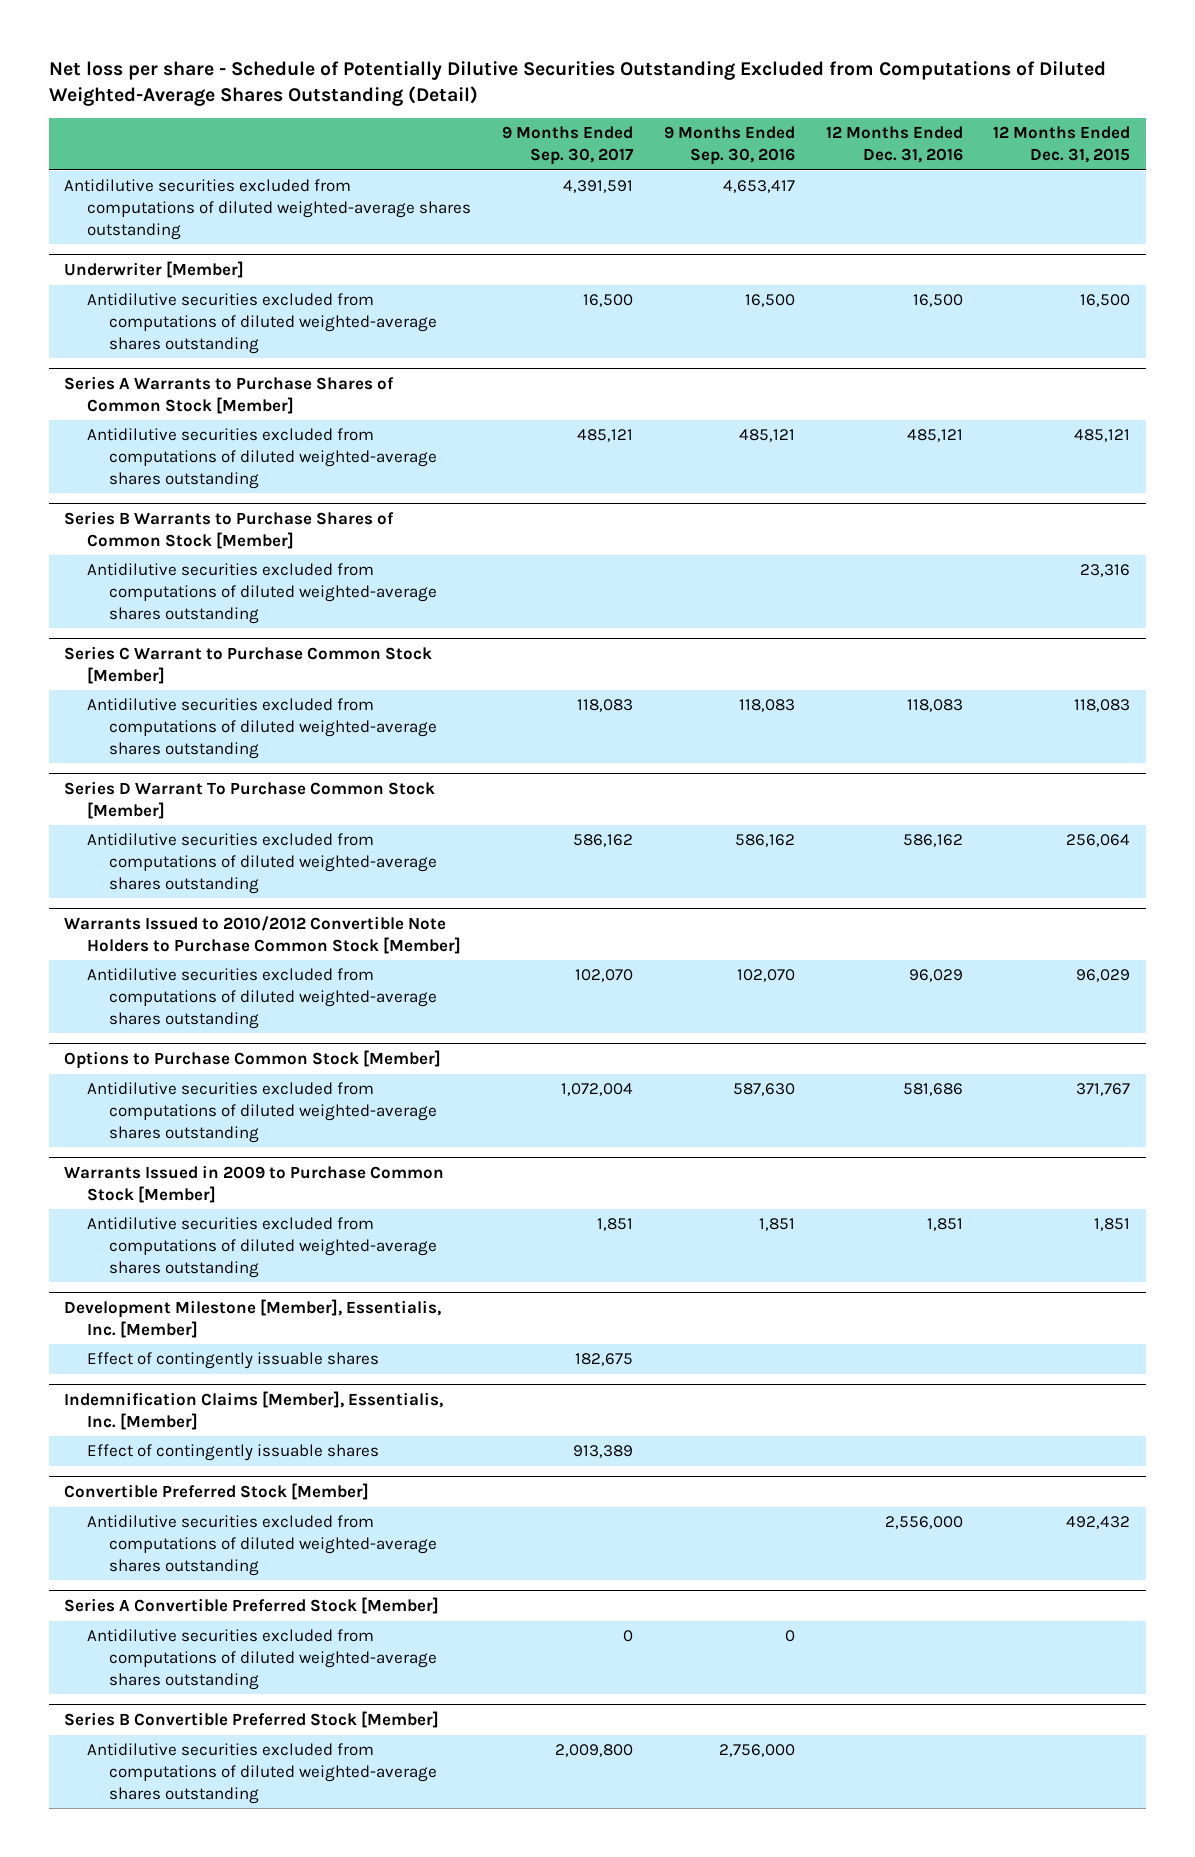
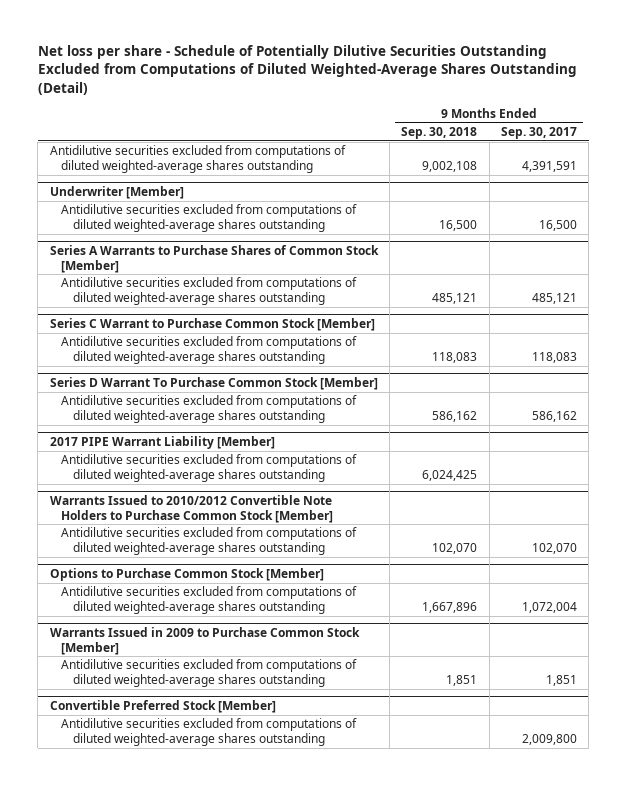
[663,126,795,166] 9 Months Ended Sep. 30, 2016 -> none
[825,126,963,164] 12 Months Ended Dec. 31, 2016 -> none
[993,126,1131,164] 12 Months Ended Dec. 31, 2015 -> none
none -> [401,127,478,140] Sep. 30, 2018
[64,511,395,549] Series B Warrants to Purchase Shares of Common Stock [Member] -> none
[86,563,438,624] Antidilutive securities excluded from computations of diluted weighted-average shares outstanding -> none
none -> [49,435,275,449] 2017 PIPE Warrant Liability [Member]
none -> [61,454,358,483] Antidilutive securities excluded from computations of diluted weighted-average shares outstanding
[64,1299,442,1338] Development Milestone [Member], Essentialis, Inc. [Member] -> none
[86,1352,379,1370] Effect of contingently issuable shares -> none
[64,1391,444,1430] Indemnification Claims [Member], Essentialis, Inc. [Member] -> none
[86,1444,379,1462] Effect of contingently issuable shares -> none
[86,1515,438,1576] Antidilutive securities excluded from computations of diluted weighted-average shares outstanding -> none
[64,1597,440,1615] Series A Convertible Preferred Stock [Member] -> none
[86,1629,438,1690] Antidilutive securities excluded from computations of diluted weighted-average shares outstanding -> none
[64,1711,440,1729] Series B Convertible Preferred Stock [Member] -> none

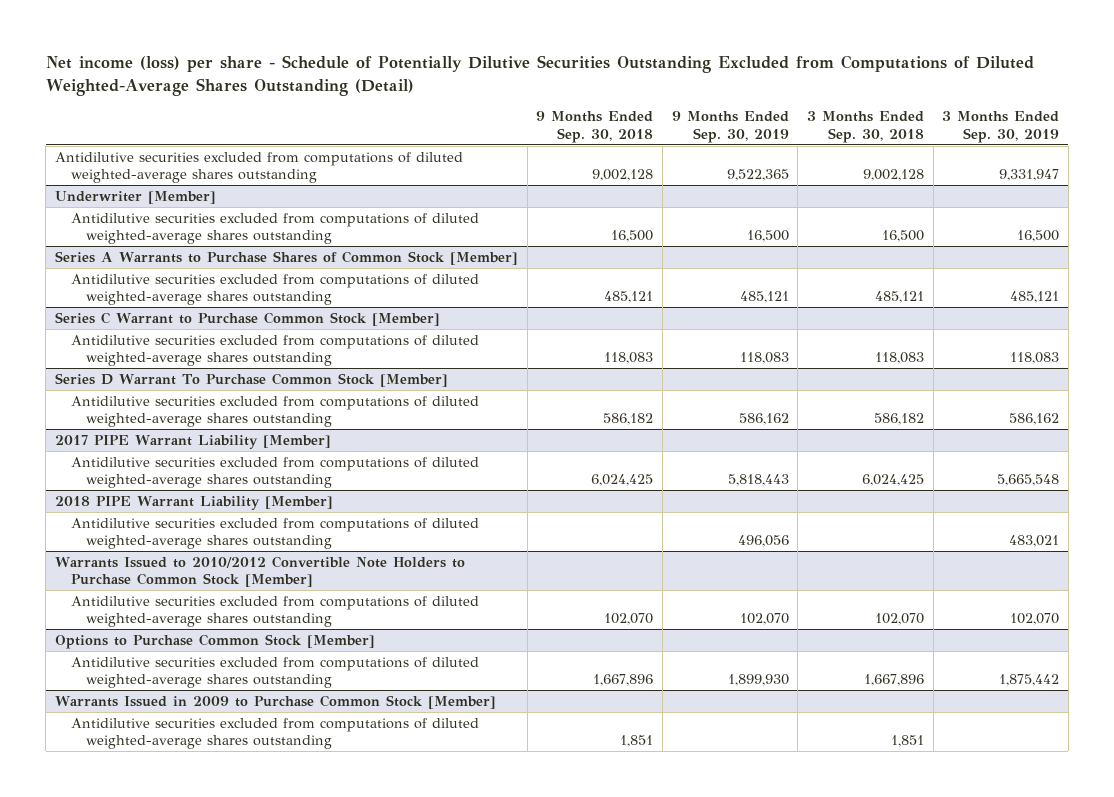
[37,45,577,95] Net loss per share - Schedule of Potentially Dilutive Securities Outstanding Excluded from Computations of Diluted Weighted-Average Shares Outstanding (Detail) -> [45,55,1034,96] Net income (loss) per share - Schedule of Potentially Dilutive Securities Outstanding Excluded from Computations of Diluted Weighted-Average Shares Outstanding (Detail)
[501,127,578,140] Sep. 30, 2017 -> none
none -> [671,111,789,143] 9 Months Ended Sep. 30, 2019
none -> [806,111,924,143] 3 Months Ended Sep. 30, 2018
none -> [942,111,1060,143] 3 Months Ended Sep. 30, 2019
[422,161,478,173] 9,002,108 -> [592,169,654,182] 9,002,128
[432,411,478,423] 586,162 -> [603,413,654,426] 586,182
none -> [55,496,334,511] 2018 PIPE Warrant Liability [Member]
none -> [70,518,479,550] Antidilutive securities excluded from computations of diluted weighted-average shares outstanding
[49,699,276,713] Convertible Preferred Stock [Member] -> none
[61,718,358,747] Antidilutive securities excluded from computations of diluted weighted-average shares outstanding -> none

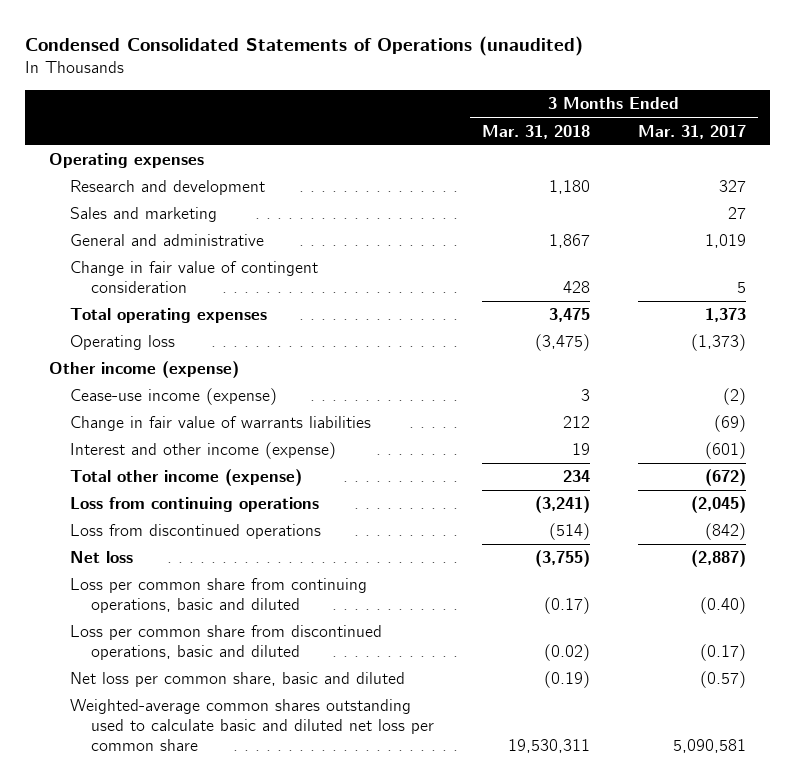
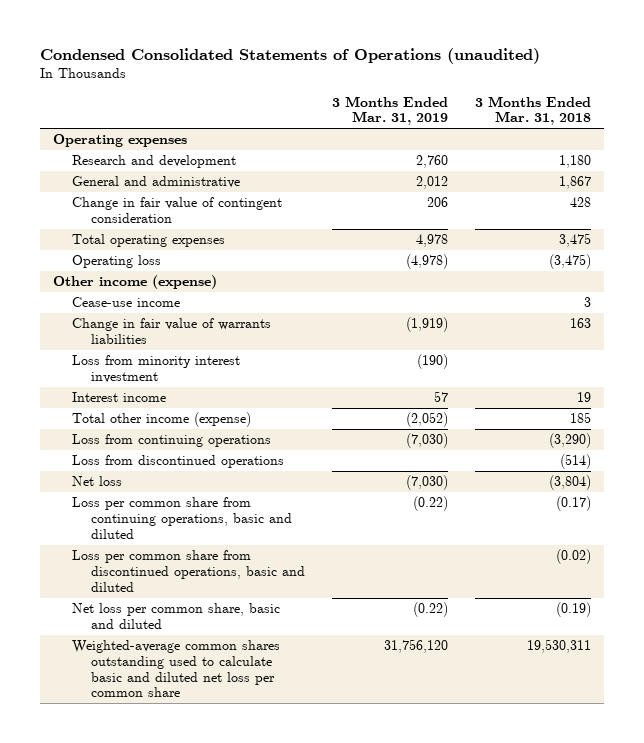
[637,124,746,139] Mar. 31, 2017 -> none
none -> [331,95,448,126] 3 Months Ended Mar. 31, 2019
[69,207,217,223] Sales and marketing -> none
[69,442,336,460] Interest and other income (expense) -> none
[69,388,277,406] Cease-use income (expense) -> [71,297,180,308] Cease-use income
[562,416,590,429] 212 -> [569,318,591,329] 163
none -> [71,355,240,383] Loss from minority interest investment
none -> [71,392,166,403] Interest income
[562,470,590,483] 234 -> [569,412,591,424] 185
[534,496,590,514] (3,241) -> [548,433,591,449] (3,290)
[534,550,590,568] (3,755) -> [548,475,591,491] (3,804)

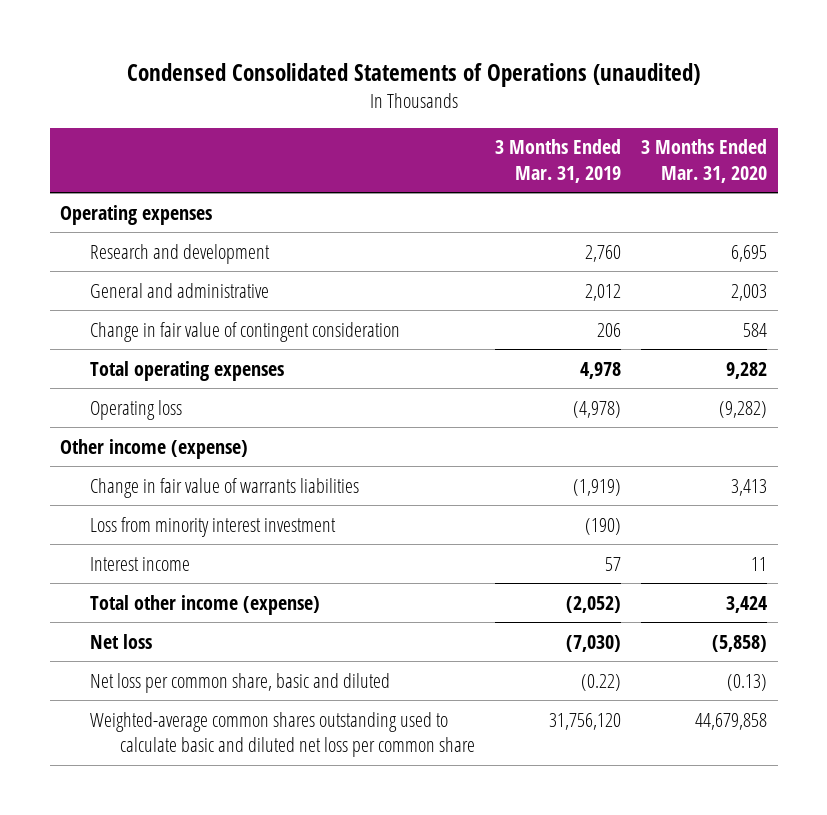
[474,95,591,126] 3 Months Ended Mar. 31, 2018 -> none
none -> [641,139,768,183] 3 Months Ended Mar. 31, 2020
[71,297,180,308] Cease-use income -> none
[71,434,271,448] Loss from continuing operations -> none
[71,455,284,469] Loss from discontinued operations -> none
[71,497,292,539] Loss per common share from continuing operations, basic and diluted -> none
[71,550,305,592] Loss per common share from discontinued operations, basic and diluted -> none

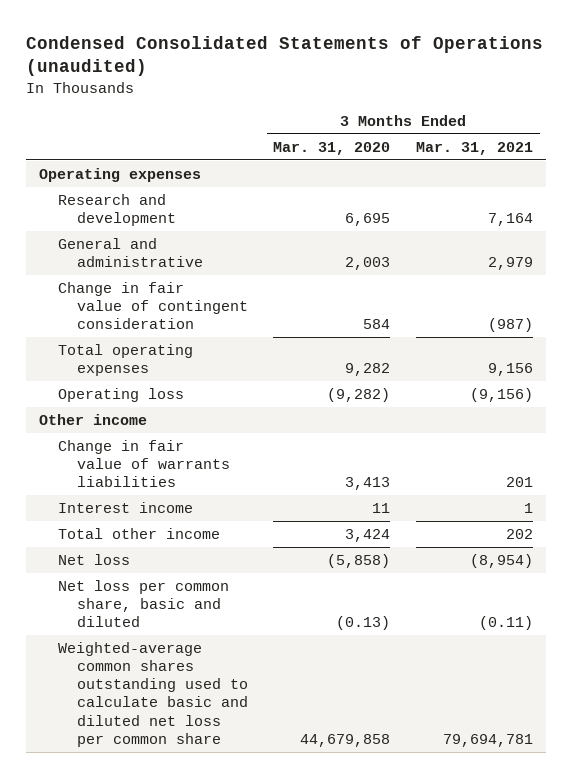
[495,139,622,183] 3 Months Ended Mar. 31, 2019 -> none
none -> [416,141,534,155] Mar. 31, 2021
[59,438,248,459] Other income (expense) -> [38,414,147,426] Other income
[89,516,336,537] Loss from minority interest investment -> none
[89,594,320,615] Total other income (expense) -> [57,528,220,540] Total other income

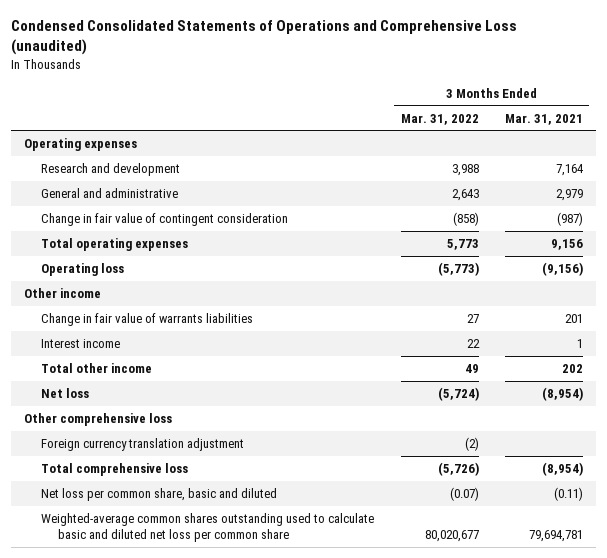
[25,35,543,77] Condensed Consolidated Statements of Operations (unaudited) -> [11,20,518,56] Condensed Consolidated Statements of Operations and Comprehensive Loss (unaudited)
[273,141,391,155] Mar. 31, 2020 -> none
none -> [400,113,479,125] Mar. 31, 2022
none -> [24,412,173,426] Other comprehensive loss
none -> [41,437,245,451] Foreign currency translation adjustment
none -> [41,462,189,476] Total comprehensive loss

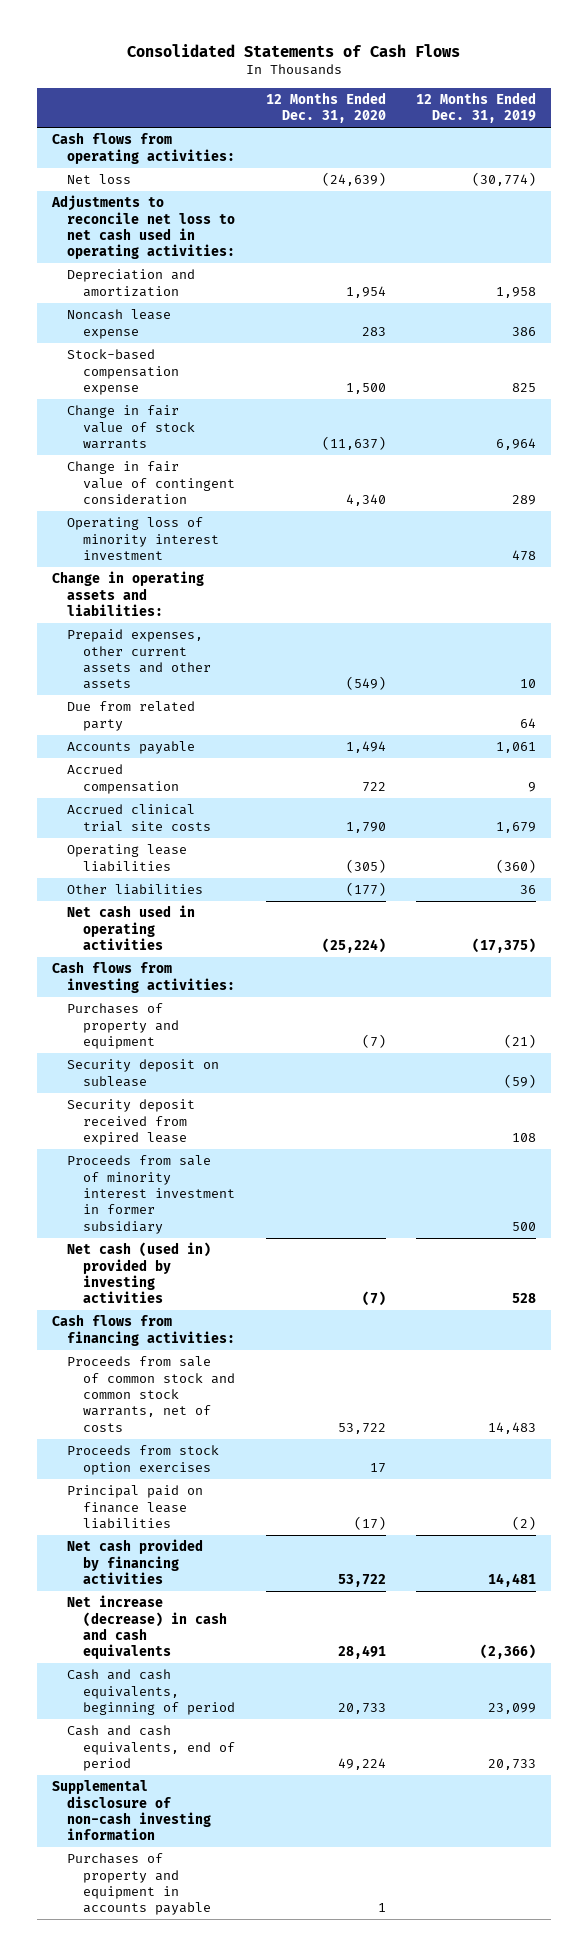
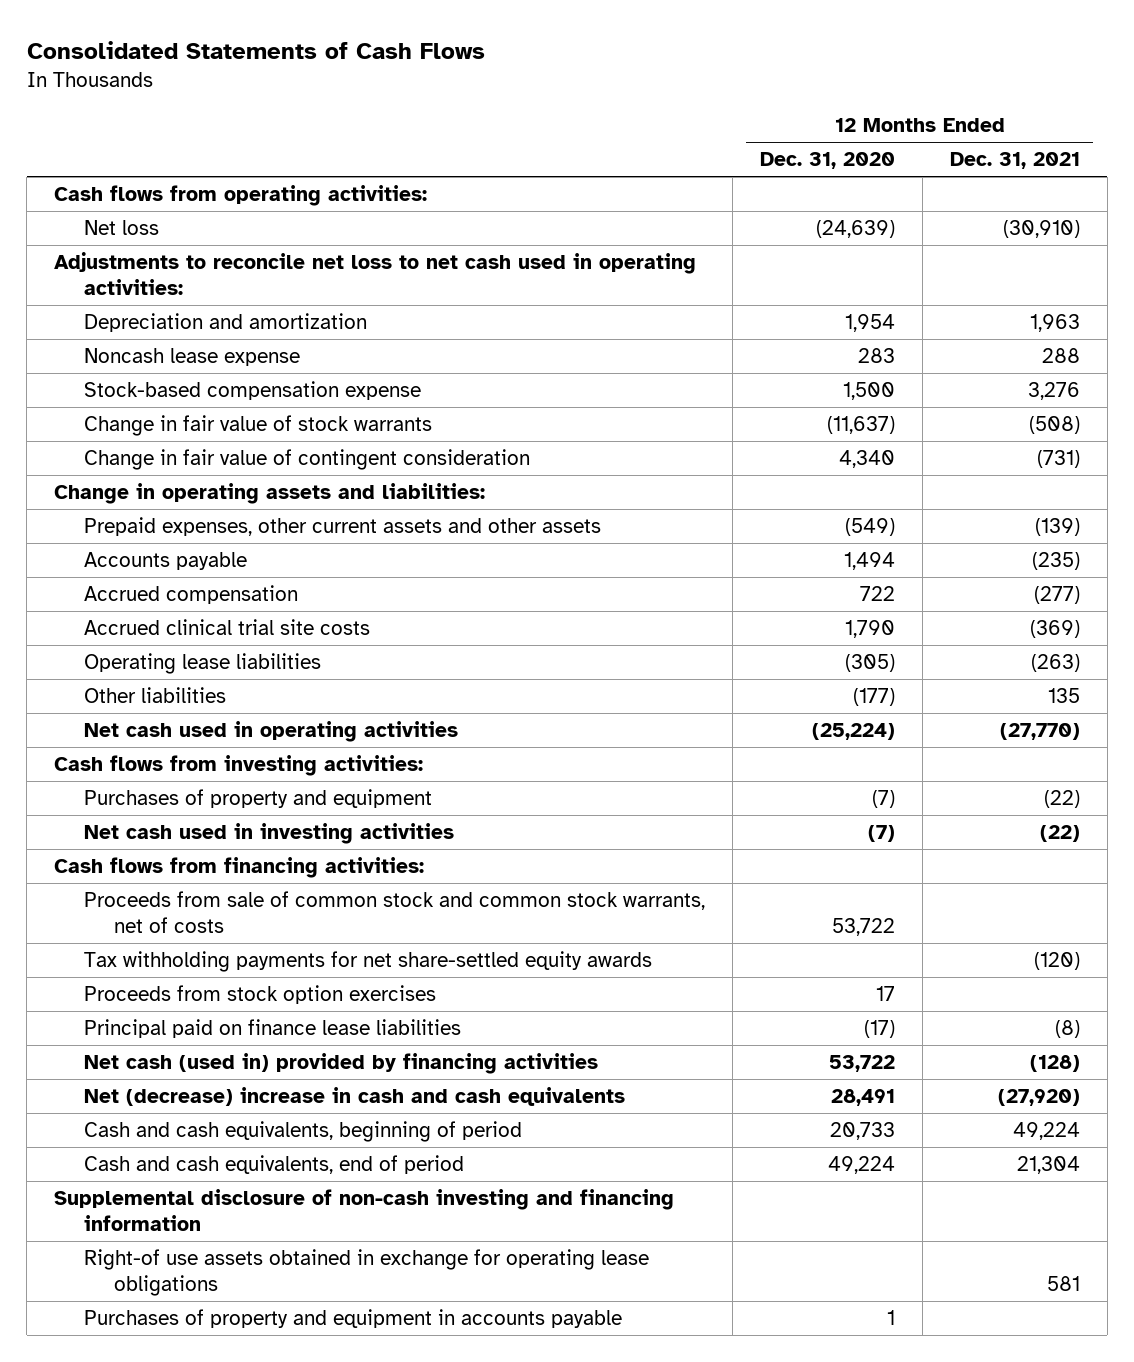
[415,91,536,124] 12 Months Ended Dec. 31, 2019 -> none
none -> [949,152,1080,170] Dec. 31, 2021
[67,517,220,560] Operating loss of minority interest investment -> none
[67,701,196,731] Due from related party -> none
[67,1059,220,1087] Security deposit on sublease -> none
[67,1099,196,1145] Security deposit received from expired lease -> none
[67,1155,236,1234] Proceeds from sale of minority interest investment in former subsidiary -> none
[67,1242,212,1304] Net cash (used in) provided by investing activities -> [84,823,455,845] Net cash used in investing activities
none -> [84,951,653,973] Tax withholding payments for net share-settled equity awards
[67,1539,204,1584] Net cash provided by financing activities -> [84,1053,599,1075] Net cash (used in) provided by financing activities
[67,1595,228,1660] Net increase (decrease) in cash and cash equivalents -> [84,1087,626,1107] Net (decrease) increase in cash and cash equivalents
[51,1780,212,1841] Supplemental disclosure of non-cash investing information -> [54,1189,675,1231] Supplemental disclosure of non-cash investing and financing information
none -> [84,1249,650,1296] Right-of use assets obtained in exchange for operating lease obligations

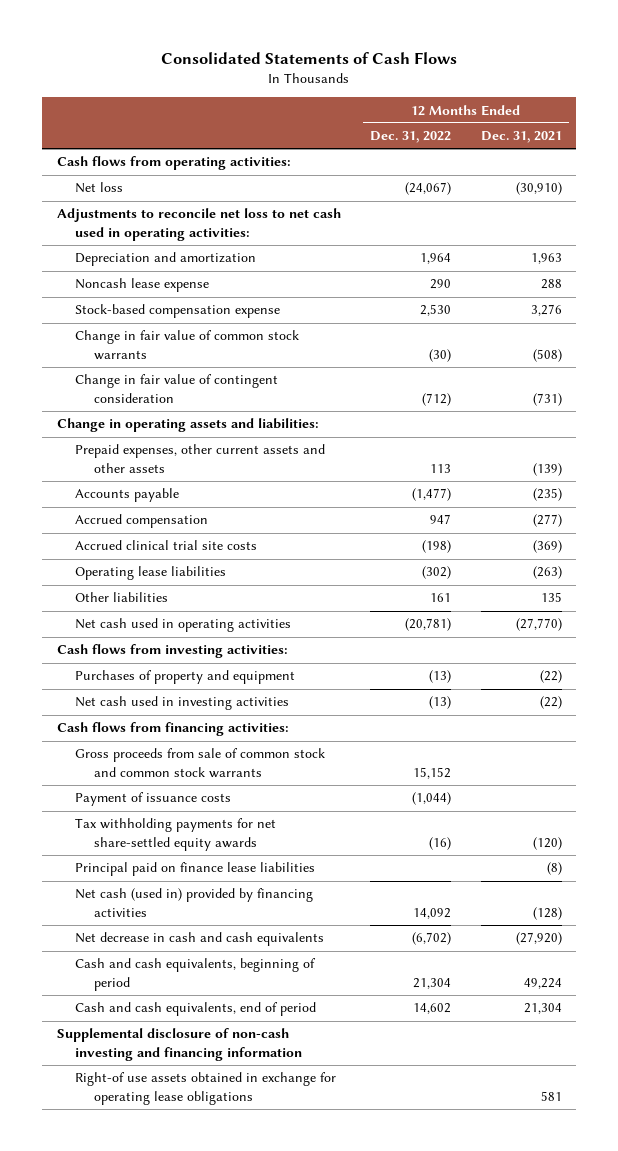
[760,152,896,170] Dec. 31, 2020 -> none
none -> [370,131,452,144] Dec. 31, 2022
[84,415,433,437] Change in fair value of stock warrants -> [75,330,300,360] Change in fair value of common stock warrants
[84,891,706,933] Proceeds from sale of common stock and common stock warrants, net of costs -> [75,748,326,778] Gross proceeds from sale of common stock and common stock warrants
none -> [75,792,232,807] Payment of issuance costs
[84,985,437,1005] Proceeds from stock option exercises -> none
[84,1087,626,1107] Net (decrease) increase in cash and cash equivalents -> [75,932,325,947] Net decrease in cash and cash equivalents
[84,1309,623,1329] Purchases of property and equipment in accounts payable -> none

